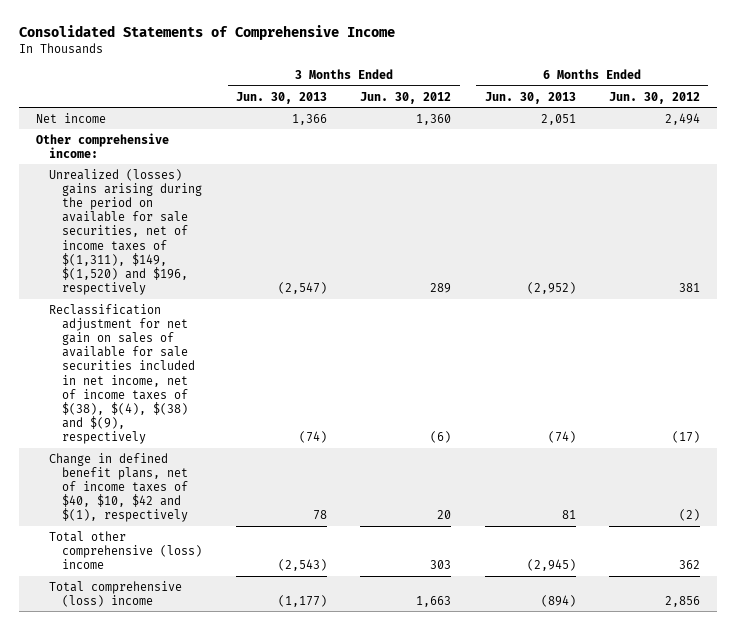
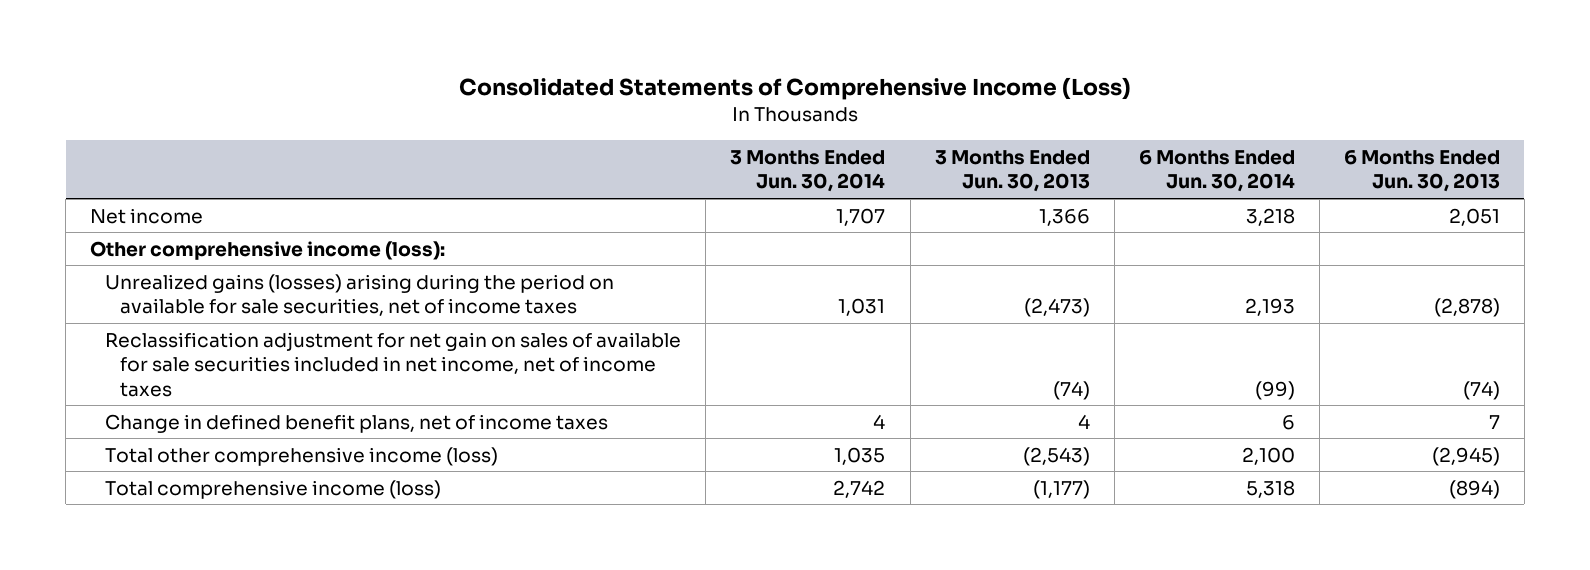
[19,25,396,41] Consolidated Statements of Comprehensive Income -> [459,77,1132,101] Consolidated Statements of Comprehensive Income (Loss)
[360,91,452,104] Jun. 30, 2012 -> none
[608,91,700,104] Jun. 30, 2012 -> none
none -> [730,149,886,193] 3 Months Ended Jun. 30, 2014
none -> [1138,149,1295,193] 6 Months Ended Jun. 30, 2014
[35,132,169,158] Other comprehensive income: -> [90,240,446,260] Other comprehensive income (loss):
[49,168,203,296] Unrealized (losses) gains arising during the period on available for sale securities, net of income taxes of $(1,311), $149, $(1,520) and $196, respectively -> [105,273,615,317] Unrealized gains (losses) arising during the period on available for sale securities, net of income taxes
[277,282,327,295] (2,547) -> [1023,298,1090,318] (2,473)
[526,282,576,295] (2,952) -> [1433,298,1500,318] (2,878)
[49,303,196,445] Reclassification adjustment for net gain on sales of available for sale securities included in net income, net of income taxes of $(38), $(4), $(38) and $(9), respectively -> [105,331,682,397] Reclassification adjustment for net gain on sales of available for sale securities included in net income, net of income taxes
[49,452,189,523] Change in defined benefit plans, net of income taxes of $40, $10, $42 and $(1), respectively -> [105,413,609,433] Change in defined benefit plans, net of income taxes
[312,510,327,521] 78 -> [1077,413,1090,429] 4
[561,510,576,520] 81 -> [1488,414,1500,429] 7
[49,530,203,570] Total other comprehensive (loss) income -> [105,446,499,466] Total other comprehensive income (loss)
[49,580,183,607] Total comprehensive (loss) income -> [105,479,442,499] Total comprehensive income (loss)

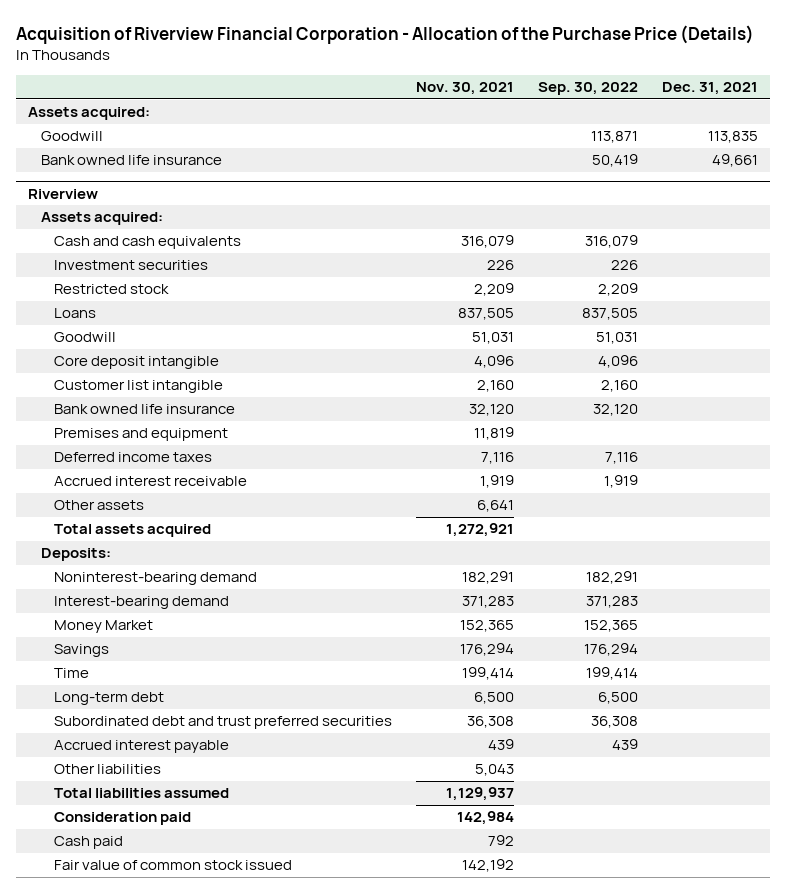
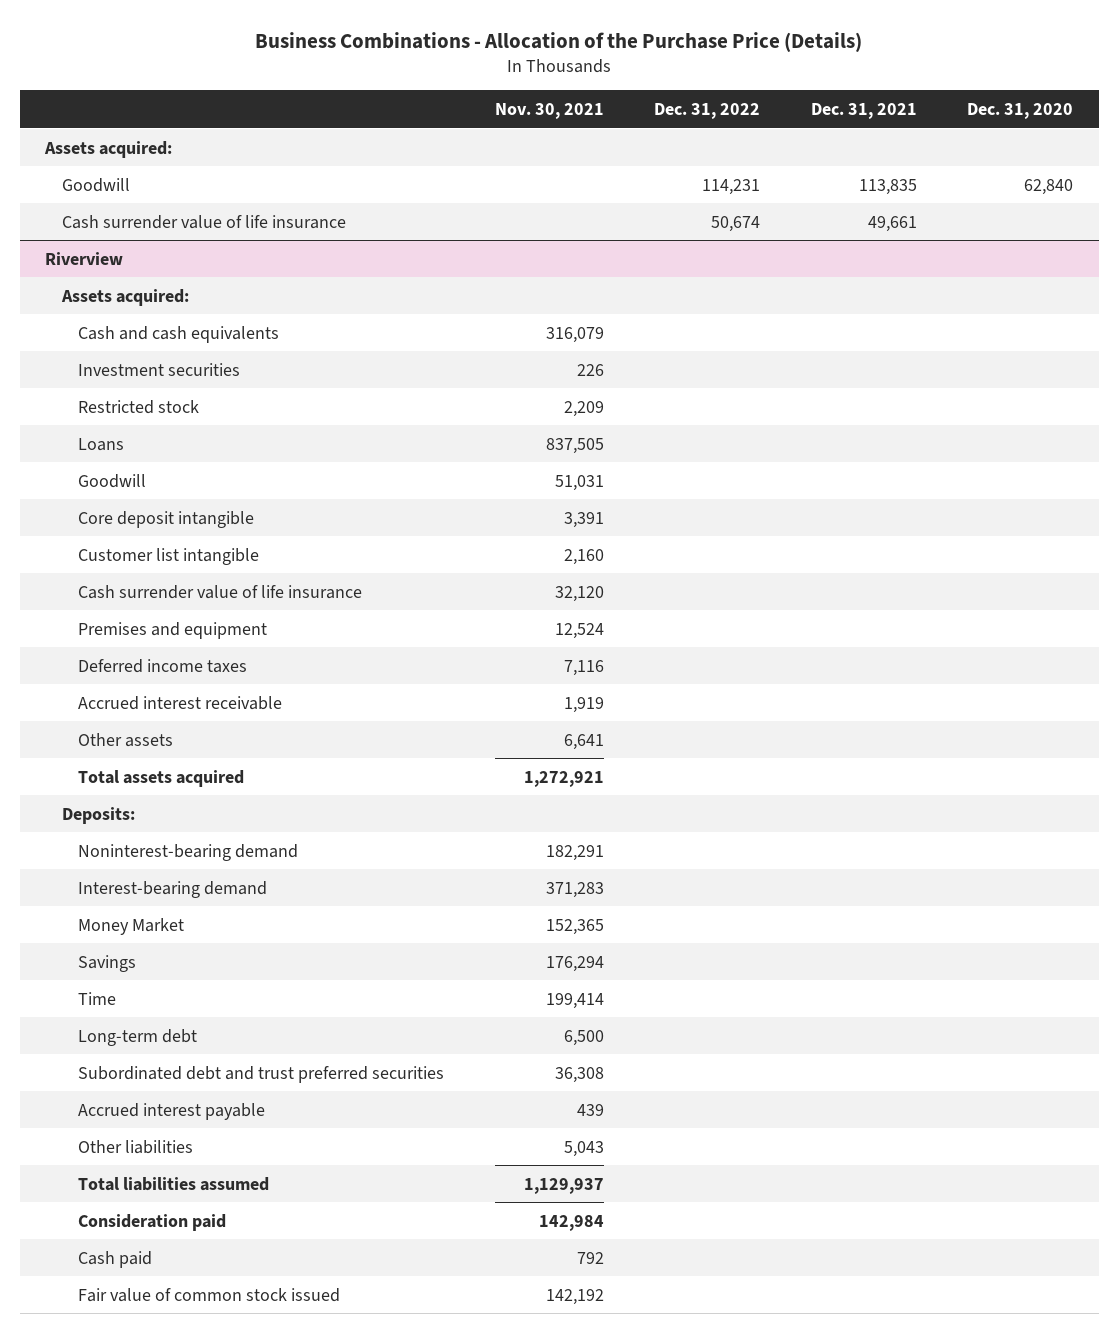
[16,24,755,44] Acquisition of Riverview Financial Corporation - Allocation of the Purchase Price (Details) -> [255,31,863,52] Business Combinations - Allocation of the Purchase Price (Details)
[537,82,638,96] Sep. 30, 2022 -> none
none -> [654,103,761,120] Dec. 31, 2022
none -> [967,103,1074,120] Dec. 31, 2020
[41,155,223,166] Bank owned life insurance -> [61,214,346,229] Cash surrender value of life insurance
[473,355,514,369] 4,096 -> [563,511,604,528] 3,391
[53,404,235,415] Bank owned life insurance -> [77,584,362,599] Cash surrender value of life insurance
[473,427,514,441] 11,819 -> [554,622,604,639] 12,524

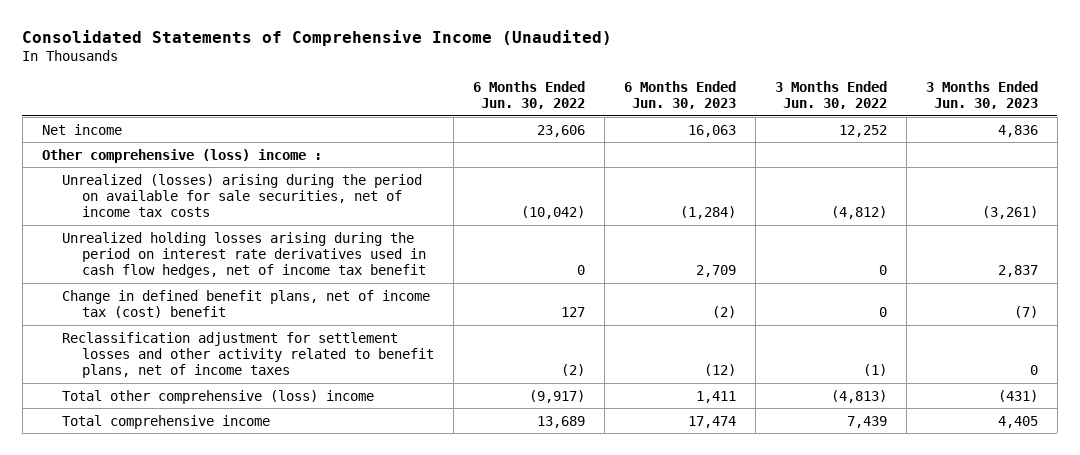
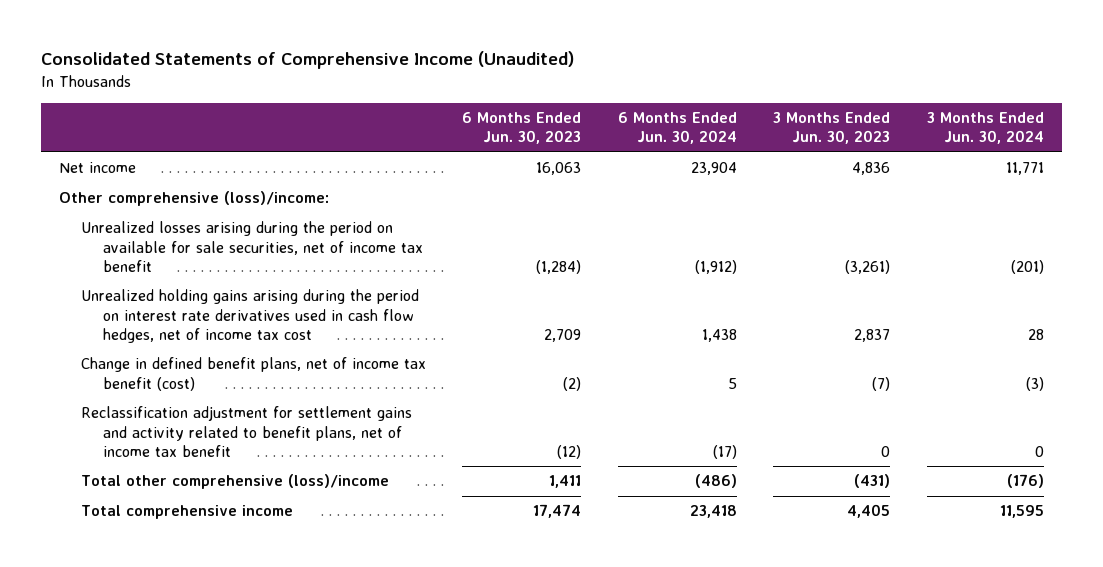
[472,80,585,109] 6 Months Ended Jun. 30, 2022 -> none
[774,80,887,109] 3 Months Ended Jun. 30, 2022 -> none
none -> [617,112,737,145] 6 Months Ended Jun. 30, 2024
none -> [926,112,1044,145] 3 Months Ended Jun. 30, 2024
[41,148,322,163] Other comprehensive (loss) income : -> [58,191,329,207] Other comprehensive (loss)/income:
[61,173,422,218] Unrealized (losses) arising during the period on available for sale securities, net of income tax costs -> [81,221,424,272] Unrealized losses arising during the period on available for sale securities, net of income tax benefit
[61,231,427,279] Unrealized holding losses arising during the period on interest rate derivatives used in cash flow hedges, net of income tax benefit -> [81,289,420,343] Unrealized holding gains arising during the period on interest rate derivatives used in cash flow hedges, net of income tax cost
[61,289,430,318] Change in defined benefit plans, net of income tax (cost) benefit -> [81,357,427,391] Change in defined benefit plans, net of income tax benefit (cost)
[61,331,435,379] Reclassification adjustment for settlement losses and other activity related to benefit plans, net of income taxes -> [81,406,413,457] Reclassification adjustment for settlement gains and activity related to benefit plans, net of income tax benefit
[61,389,374,404] Total other comprehensive (loss) income -> [81,474,390,490] Total other comprehensive (loss)/income

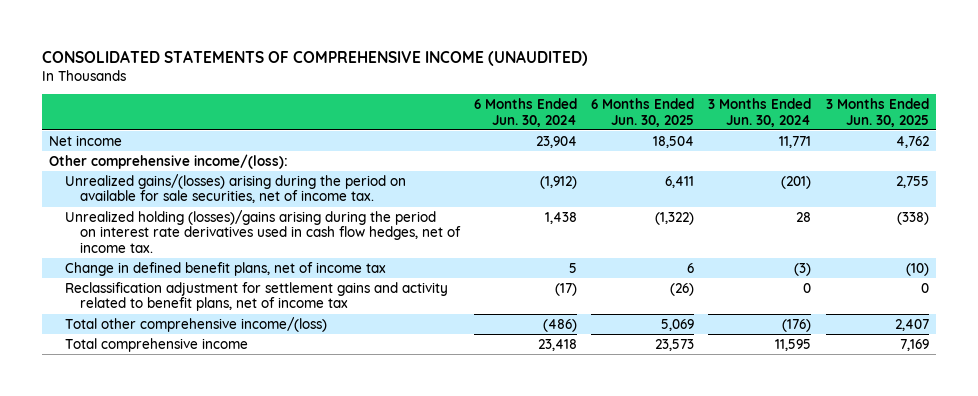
[40,51,574,70] Consolidated Statements of Comprehensive Income (Unaudited) -> [41,49,588,66] CONSOLIDATED STATEMENTS OF COMPREHENSIVE INCOME (UNAUDITED)
[462,112,582,145] 6 Months Ended Jun. 30, 2023 -> none
[773,112,891,145] 3 Months Ended Jun. 30, 2023 -> none
none -> [591,97,695,127] 6 Months Ended Jun. 30, 2025
none -> [825,97,929,127] 3 Months Ended Jun. 30, 2025
[58,191,329,207] Other comprehensive (loss)/income: -> [49,153,289,169] Other comprehensive income/(loss):
[81,221,424,272] Unrealized losses arising during the period on available for sale securities, net of income tax benefit -> [64,173,406,204] Unrealized gains/(losses) arising during the period on available for sale securities, net of income tax.
[81,289,420,343] Unrealized holding gains arising during the period on interest rate derivatives used in cash flow hedges, net of income tax cost -> [64,209,462,254] Unrealized holding (losses)/gains arising during the period on interest rate derivatives used in cash flow hedges, net of income tax.
[81,357,427,391] Change in defined benefit plans, net of income tax benefit (cost) -> [64,261,386,276] Change in defined benefit plans, net of income tax
[81,406,413,457] Reclassification adjustment for settlement gains and activity related to benefit plans, net of income tax benefit -> [64,281,448,312] Reclassification adjustment for settlement gains and activity related to benefit plans, net of income tax
[81,474,390,490] Total other comprehensive (loss)/income -> [64,316,327,332] Total other comprehensive income/(loss)

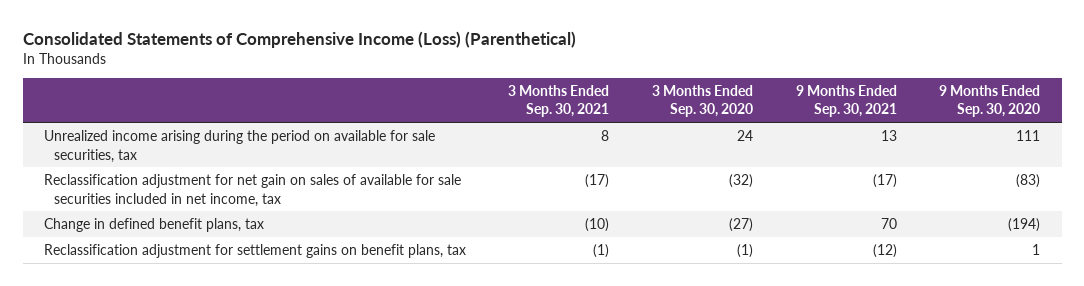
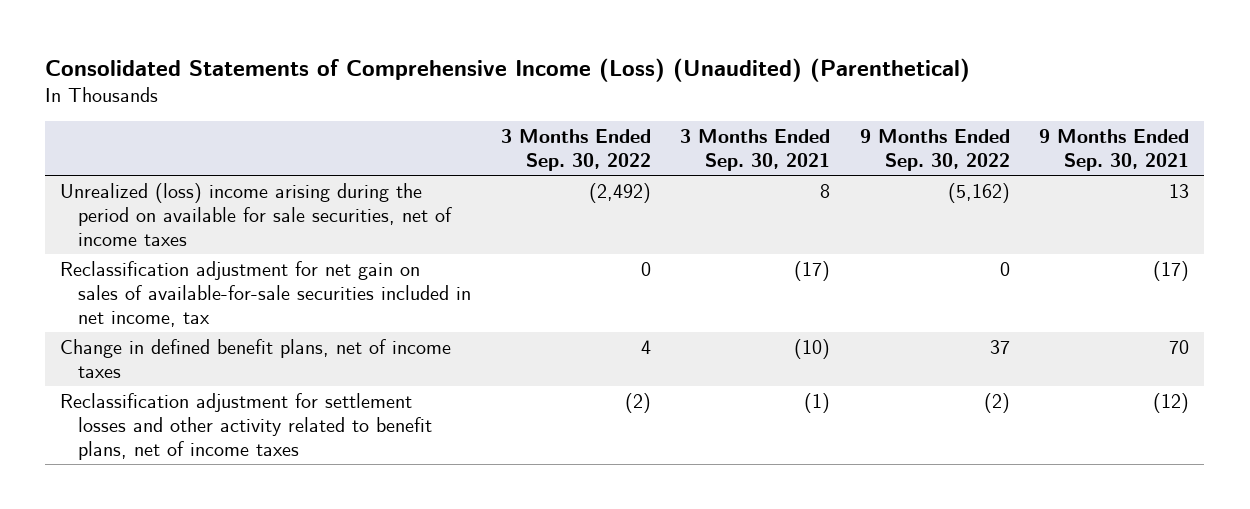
[22,30,576,48] Consolidated Statements of Comprehensive Income (Loss) (Parenthetical) -> [45,57,971,82] Consolidated Statements of Comprehensive Income (Loss) (Unaudited) (Parenthetical)
[652,85,754,118] 3 Months Ended Sep. 30, 2020 -> none
[939,85,1041,118] 9 Months Ended Sep. 30, 2020 -> none
none -> [500,128,651,172] 3 Months Ended Sep. 30, 2022
none -> [859,128,1010,172] 9 Months Ended Sep. 30, 2022
[43,130,435,163] Unrealized income arising during the period on available for sale securities, tax -> [60,182,453,247] Unrealized (loss) income arising during the period on available for sale securities, net of income taxes
[43,174,461,207] Reclassification adjustment for net gain on sales of available for sale securities included in net income, tax -> [60,260,472,328] Reclassification adjustment for net gain on sales of available-for-sale securities included in net income, tax
[43,218,264,233] Change in defined benefit plans, tax -> [60,338,452,378] Change in defined benefit plans, net of income taxes
[43,244,466,259] Reclassification adjustment for settlement gains on benefit plans, tax -> [60,392,433,461] Reclassification adjustment for settlement losses and other activity related to benefit plans, net of income taxes

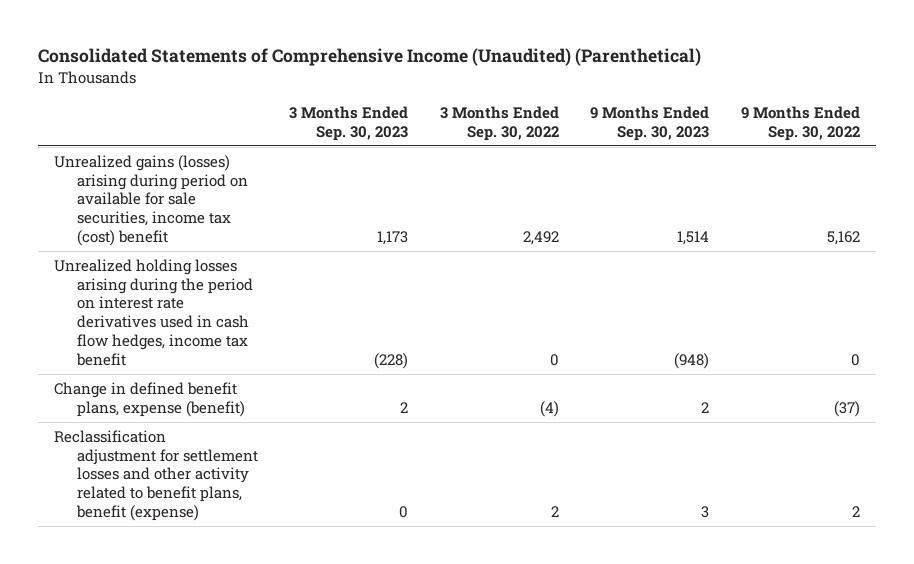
[45,57,971,82] Consolidated Statements of Comprehensive Income (Loss) (Unaudited) (Parenthetical) -> [38,47,702,66] Consolidated Statements of Comprehensive Income (Unaudited) (Parenthetical)
[680,128,831,172] 3 Months Ended Sep. 30, 2021 -> none
[1039,128,1190,172] 9 Months Ended Sep. 30, 2021 -> none
none -> [289,105,409,141] 3 Months Ended Sep. 30, 2023
none -> [590,105,710,141] 9 Months Ended Sep. 30, 2023
[60,260,472,328] Reclassification adjustment for net gain on sales of available-for-sale securities included in net income, tax -> none
[60,182,453,247] Unrealized (loss) income arising during the period on available for sale securities, net of income taxes -> [54,155,248,246] Unrealized gains (losses) arising during period on available for sale securities, income tax (cost) benefit
[588,182,651,203] (2,492) -> [522,230,559,245] 2,492
[947,182,1010,203] (5,162) -> [826,230,860,245] 5,162
none -> [54,259,253,366] Unrealized holding losses arising during the period on interest rate derivatives used in cash flow hedges, income tax benefit
[60,338,452,378] Change in defined benefit plans, net of income taxes -> [54,382,245,417] Change in defined benefit plans, expense (benefit)
[640,339,651,354] 4 -> [539,400,559,417] (4)
[989,339,1010,354] 37 -> [833,400,860,417] (37)
[60,392,433,461] Reclassification adjustment for settlement losses and other activity related to benefit plans, net of income taxes -> [54,430,258,521] Reclassification adjustment for settlement losses and other activity related to benefit plans, benefit (expense)
[624,392,651,413] (2) -> [550,505,559,517] 2
[983,392,1010,413] (2) -> [851,505,860,517] 2

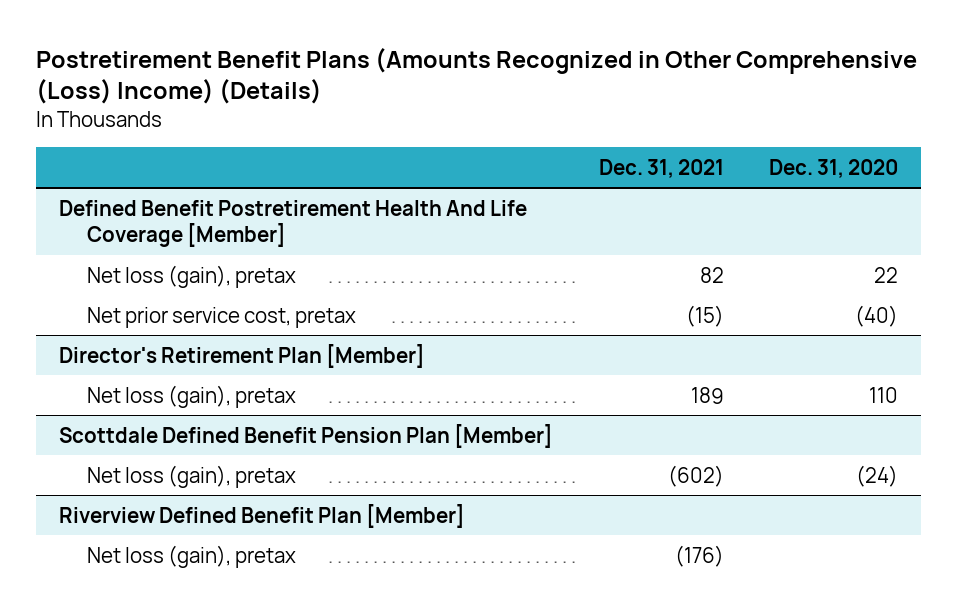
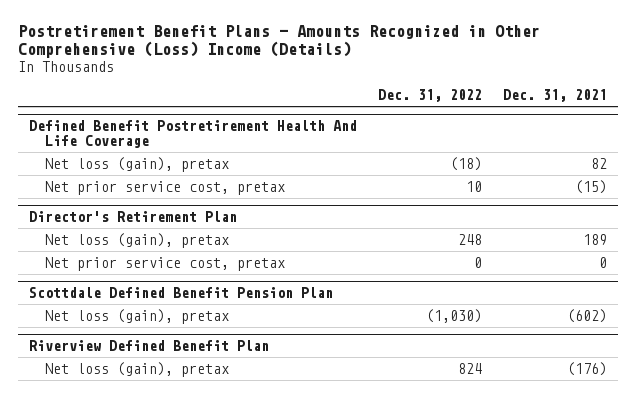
[36,47,918,105] Postretirement Benefit Plans (Amounts Recognized in Other Comprehensive (Loss) Income) (Details) -> [18,24,541,59] Postretirement Benefit Plans - Amounts Recognized in Other Comprehensive (Loss) Income (Details)
[769,158,899,178] Dec. 31, 2020 -> none
none -> [377,89,482,103] Dec. 31, 2022
[58,199,527,248] Defined Benefit Postretirement Health And Life Coverage [Member] -> [28,120,357,149] Defined Benefit Postretirement Health And Life Coverage
[58,343,425,368] Director's Retirement Plan [Member] -> [28,211,237,223] Director's Retirement Plan
none -> [45,256,286,271] Net prior service cost, pretax
[58,423,553,448] Scottdale Defined Benefit Pension Plan [Member] -> [28,287,333,299] Scottdale Defined Benefit Pension Plan
[58,503,465,528] Riverview Defined Benefit Plan [Member] -> [28,340,269,352] Riverview Defined Benefit Plan

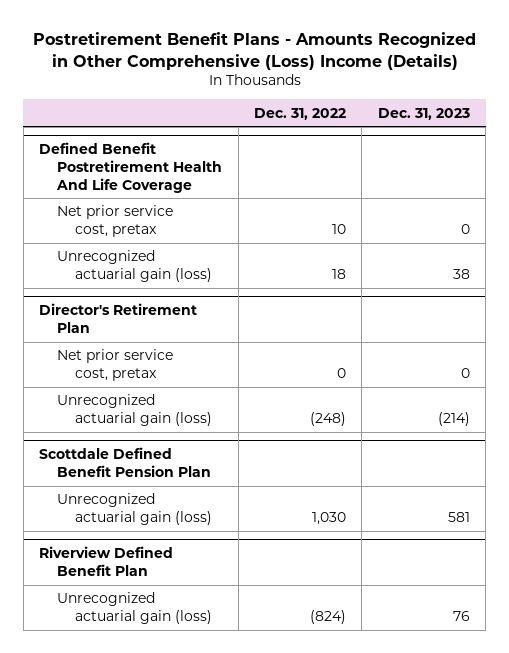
[503,89,608,103] Dec. 31, 2021 -> none
none -> [377,107,470,120] Dec. 31, 2023
[45,156,230,172] Net loss (gain), pretax -> none
none -> [57,250,213,283] Unrecognized actuarial gain (loss)
[45,232,230,248] Net loss (gain), pretax -> none
none -> [57,394,213,427] Unrecognized actuarial gain (loss)
[45,308,230,324] Net loss (gain), pretax -> [57,493,213,526] Unrecognized actuarial gain (loss)
[425,308,482,323] (1,030) -> [312,512,347,526] 1,030
[45,361,230,377] Net loss (gain), pretax -> [57,592,213,625] Unrecognized actuarial gain (loss)
[457,362,482,374] 824 -> [310,610,347,625] (824)

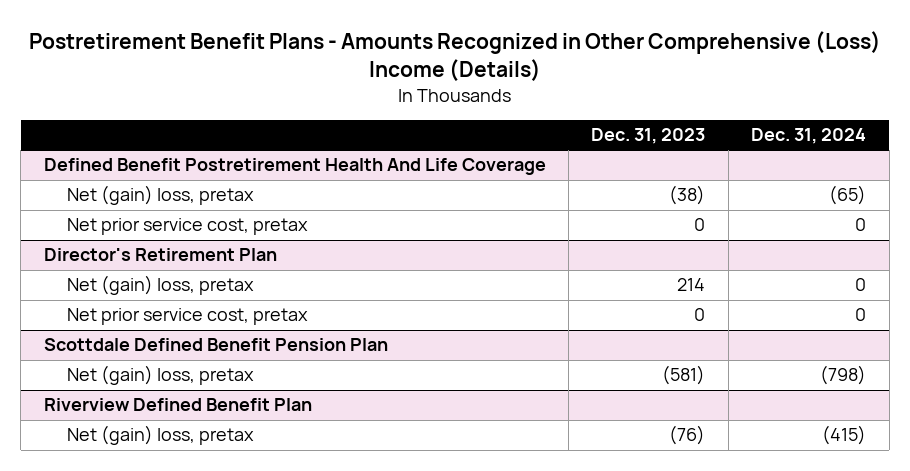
[254,107,347,120] Dec. 31, 2022 -> none
none -> [751,128,867,145] Dec. 31, 2024
none -> [66,185,254,206] Net (gain) loss, pretax
[57,250,213,283] Unrecognized actuarial gain (loss) -> none
none -> [66,275,254,296] Net (gain) loss, pretax
[57,394,213,427] Unrecognized actuarial gain (loss) -> none
[57,493,213,526] Unrecognized actuarial gain (loss) -> [66,365,254,386] Net (gain) loss, pretax
[447,512,470,523] 581 -> [662,365,706,386] (581)
[57,592,213,625] Unrecognized actuarial gain (loss) -> [66,425,254,446] Net (gain) loss, pretax
[452,611,470,622] 76 -> [669,425,706,446] (76)

